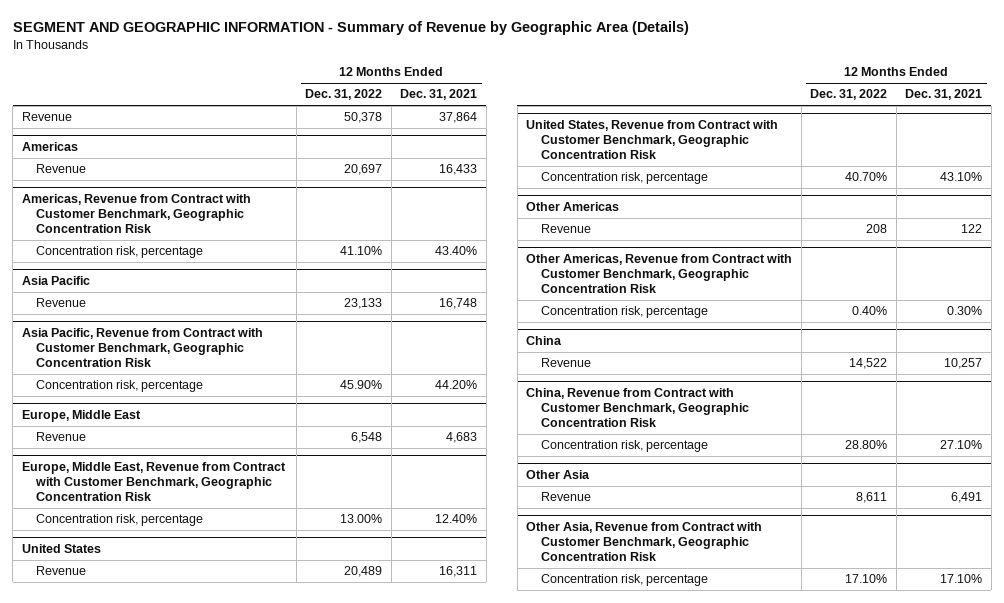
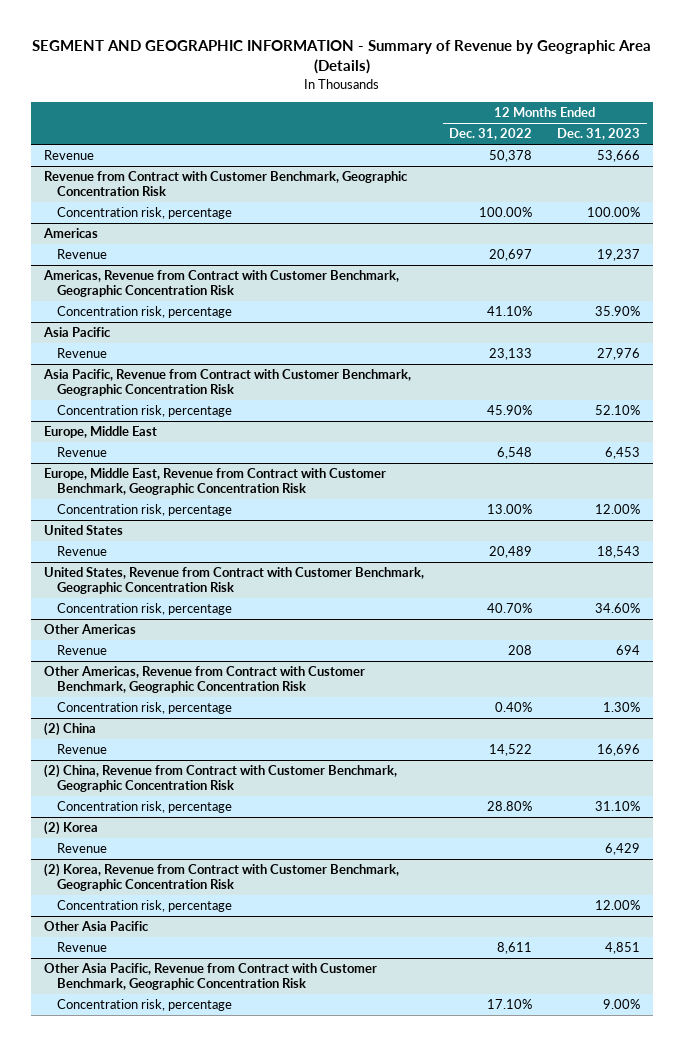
[400,89,478,101] Dec. 31, 2021 -> none
none -> [557,128,641,141] Dec. 31, 2023
none -> [43,171,408,197] Revenue from Contract with Customer Benchmark, Geographic Concentration Risk
none -> [56,207,232,220] Concentration risk, percentage
[526,335,563,345] China -> [43,722,96,737] (2) China
[526,387,749,428] China, Revenue from Contract with Customer Benchmark, Geographic Concentration Risk -> [43,764,397,793] (2) China, Revenue from Contract with Customer Benchmark, Geographic Concentration Risk
none -> [43,821,98,836] (2) Korea
none -> [56,843,107,854] Revenue
none -> [43,863,399,892] (2) Korea, Revenue from Contract with Customer Benchmark, Geographic Concentration Risk
none -> [56,900,232,913] Concentration risk, percentage
[526,469,591,479] Other Asia -> [43,921,149,932] Other Asia Pacific
[526,521,763,562] Other Asia, Revenue from Contract with Customer Benchmark, Geographic Concentration Risk -> [43,963,377,991] Other Asia Pacific, Revenue from Contract with Customer Benchmark, Geographic Concentration Risk

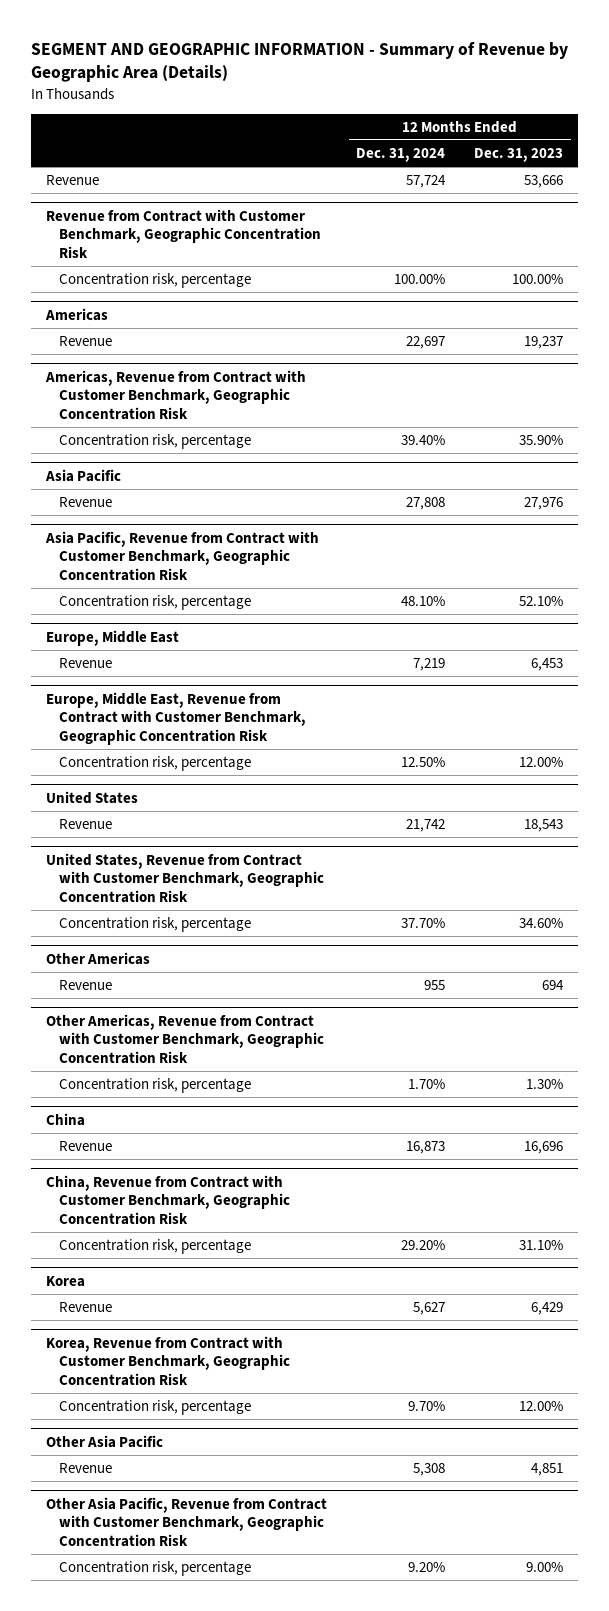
[448,128,532,141] Dec. 31, 2022 -> none
none -> [355,148,445,163] Dec. 31, 2024
[43,722,96,737] (2) China -> [45,1112,85,1126] China
[43,764,397,793] (2) China, Revenue from Contract with Customer Benchmark, Geographic Concentration Risk -> [45,1174,290,1226] China, Revenue from Contract with Customer Benchmark, Geographic Concentration Risk
[43,821,98,836] (2) Korea -> [45,1275,85,1287] Korea
[43,863,399,892] (2) Korea, Revenue from Contract with Customer Benchmark, Geographic Concentration Risk -> [45,1335,290,1387] Korea, Revenue from Contract with Customer Benchmark, Geographic Concentration Risk

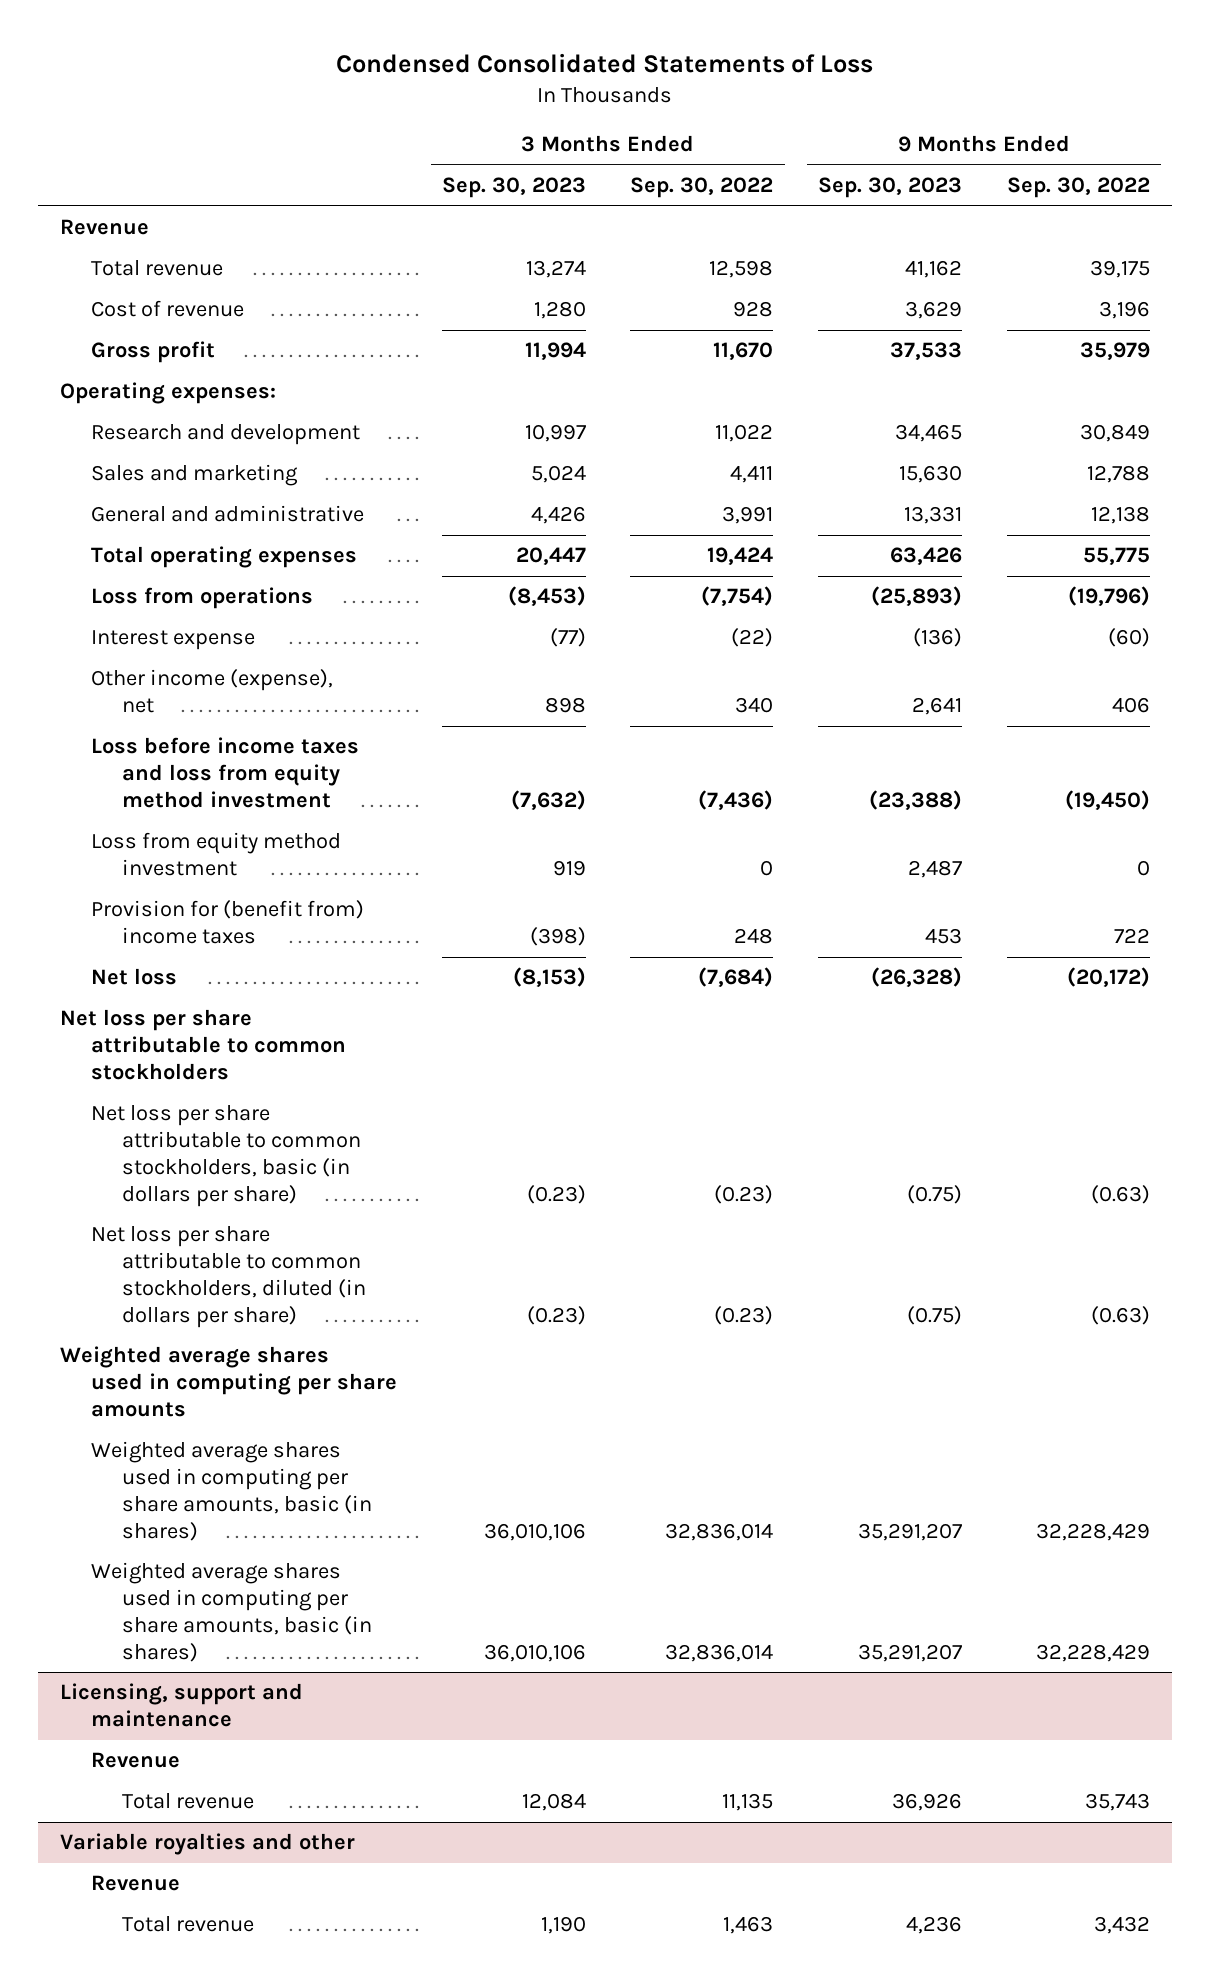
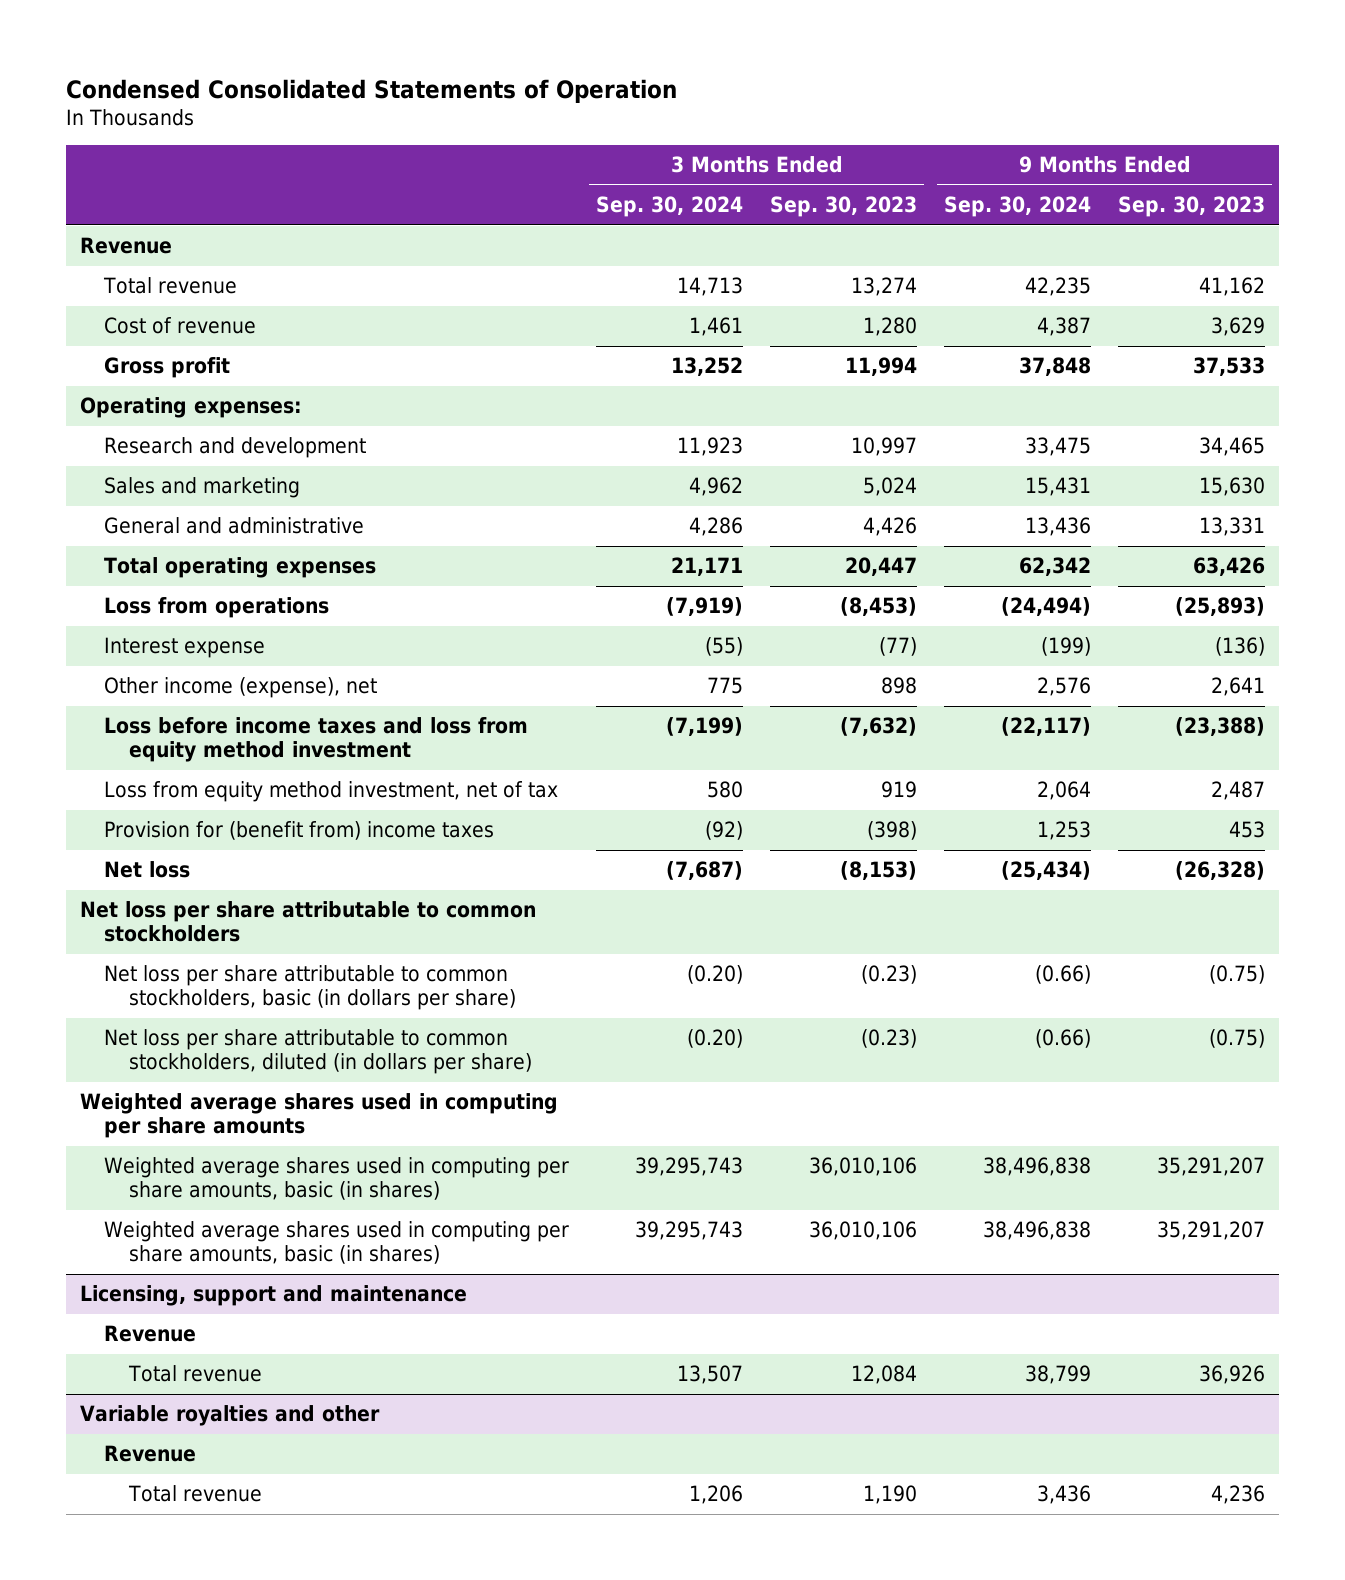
[336,53,874,74] Condensed Consolidated Statements of Loss -> [66,78,678,103] Condensed Consolidated Statements of Operation
[630,177,774,199] Sep. 30, 2022 -> none
[1006,177,1150,199] Sep. 30, 2022 -> none
none -> [596,196,744,218] Sep. 30, 2024
none -> [944,196,1092,218] Sep. 30, 2024
[91,832,342,877] Loss from equity method investment -> [104,781,559,803] Loss from equity method investment, net of tax

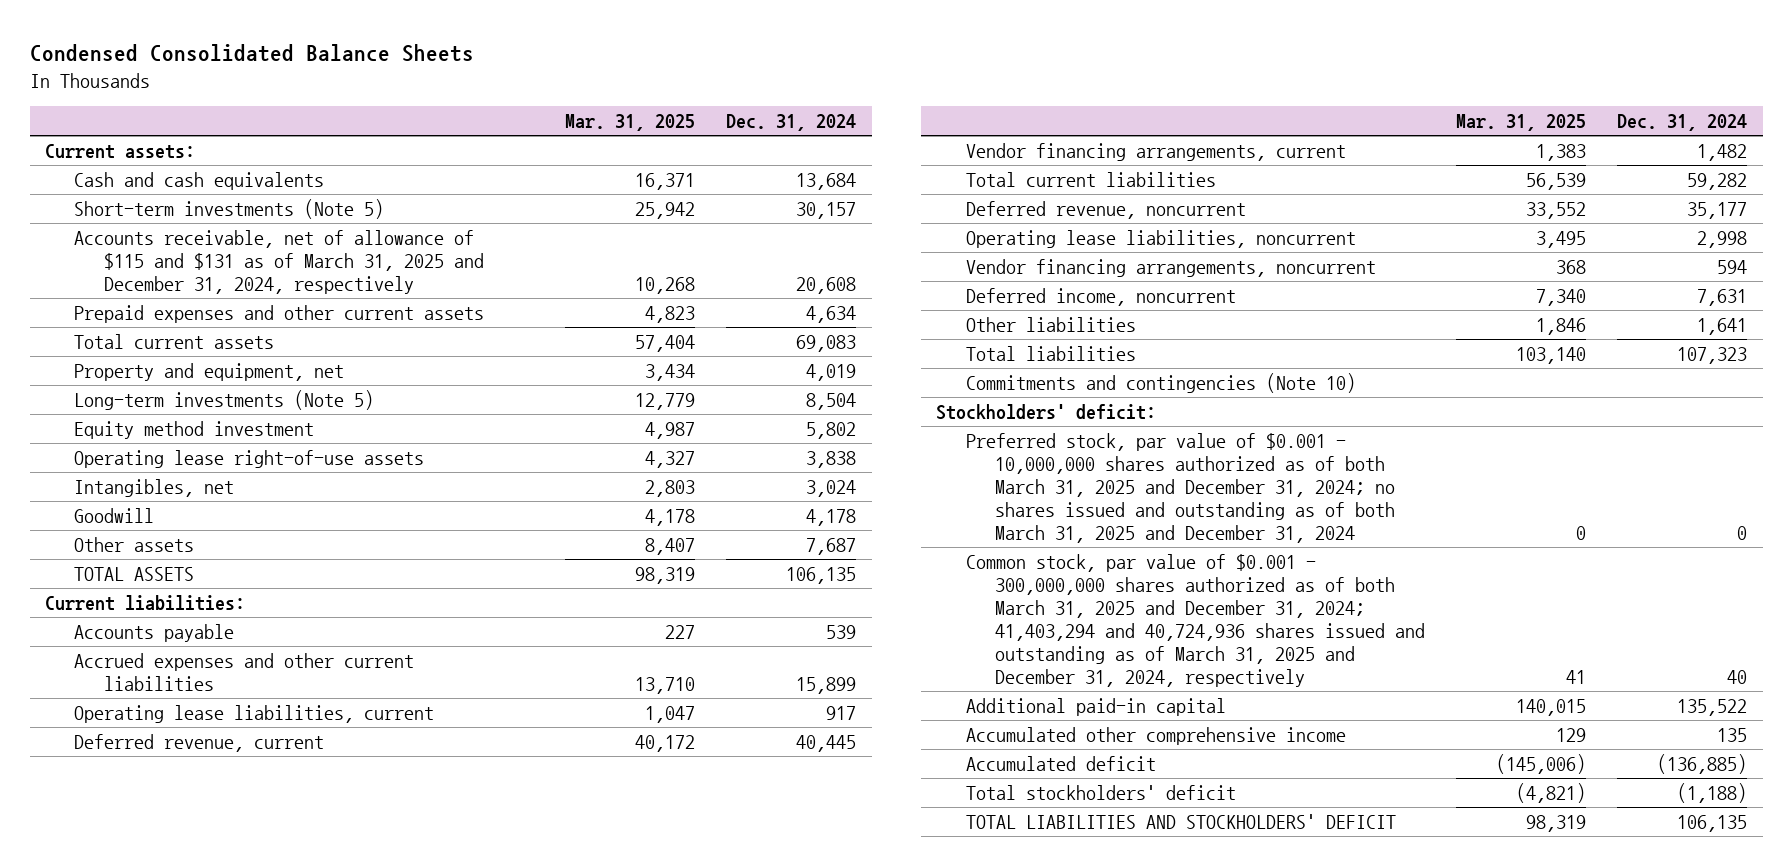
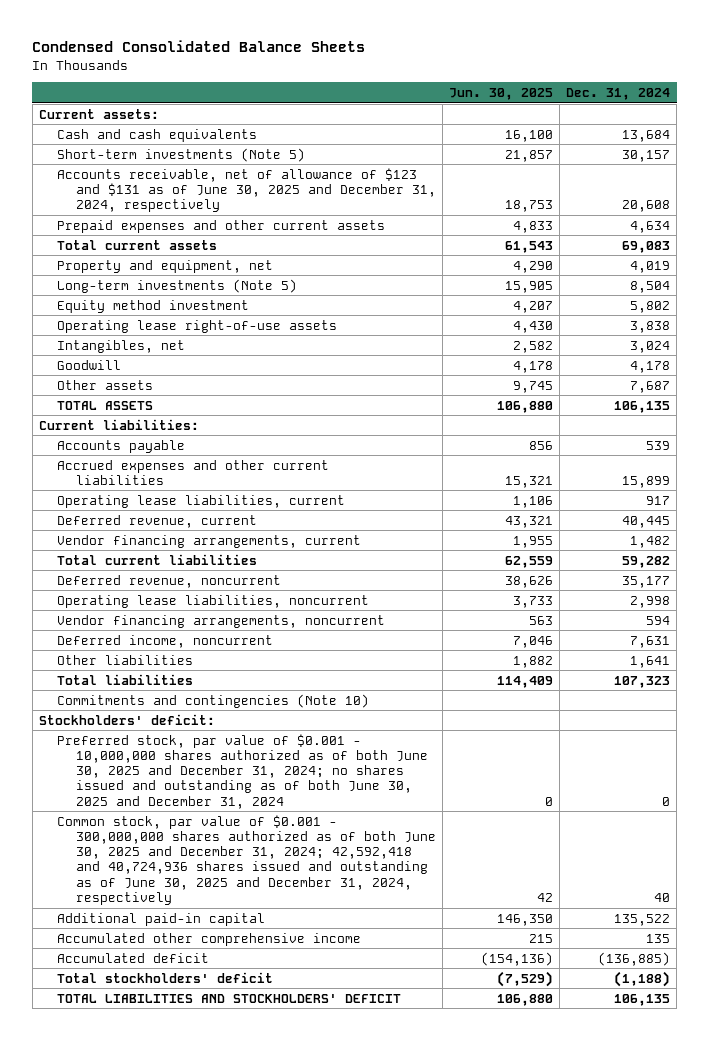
[564,114,695,132] Mar. 31, 2025 -> none
none -> [449,88,554,101] Jun. 30, 2025
[74,229,484,294] Accounts receivable, net of allowance of $115 and $131 as of March 31, 2025 and December 31, 2024, respectively -> [57,167,437,213] Accounts receivable, net of allowance of $123 and $131 as of June 30, 2025 and December 31, 2024, respectively
[965,432,1396,543] Preferred stock, par value of $0.001 - 10,000,000 shares authorized as of both March 31, 2025 and December 31, 2024; no shares issued and outstanding as of both March 31, 2025 and December 31, 2024 -> [57,733,429,809] Preferred stock, par value of $0.001 - 10,000,000 shares authorized as of both June 30, 2025 and December 31, 2024; no shares issued and outstanding as of both June 30, 2025 and December 31, 2024
[965,553,1426,687] Common stock, par value of $0.001 - 300,000,000 shares authorized as of both March 31, 2025 and December 31, 2024; 41,403,294 and 40,724,936 shares issued and outstanding as of March 31, 2025 and December 31, 2024, respectively -> [57,814,437,906] Common stock, par value of $0.001 - 300,000,000 shares authorized as of both June 30, 2025 and December 31, 2024; 42,592,418 and 40,724,936 shares issued and outstanding as of June 30, 2025 and December 31, 2024, respectively

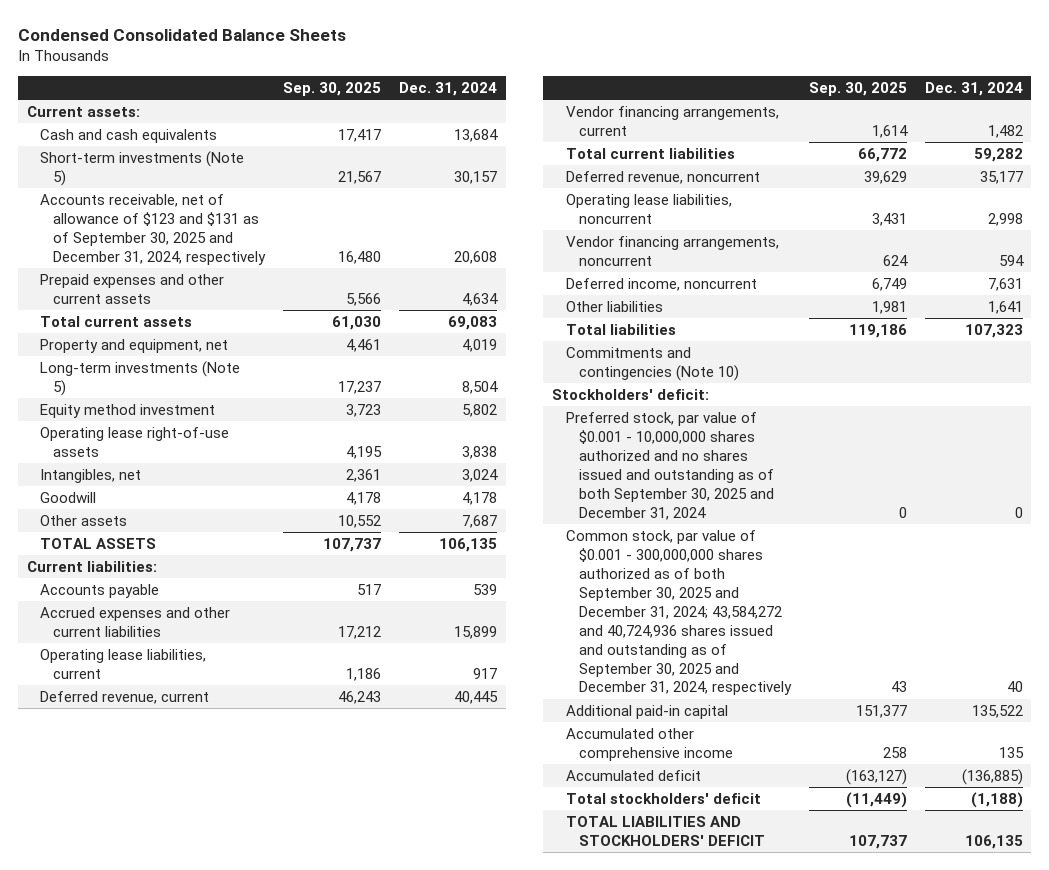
[449,88,554,101] Jun. 30, 2025 -> none
none -> [283,82,382,97] Sep. 30, 2025
[57,167,437,213] Accounts receivable, net of allowance of $123 and $131 as of June 30, 2025 and December 31, 2024, respectively -> [40,193,267,265] Accounts receivable, net of allowance of $123 and $131 as of September 30, 2025 and December 31, 2024, respectively
[57,733,429,809] Preferred stock, par value of $0.001 - 10,000,000 shares authorized as of both June 30, 2025 and December 31, 2024; no shares issued and outstanding as of both June 30, 2025 and December 31, 2024 -> [565,411,774,520] Preferred stock, par value of $0.001 - 10,000,000 shares authorized and no shares issued and outstanding as of both September 30, 2025 and December 31, 2024
[57,814,437,906] Common stock, par value of $0.001 - 300,000,000 shares authorized as of both June 30, 2025 and December 31, 2024; 42,592,418 and 40,724,936 shares issued and outstanding as of June 30, 2025 and December 31, 2024, respectively -> [565,529,792,696] Common stock, par value of $0.001 - 300,000,000 shares authorized as of both September 30, 2025 and December 31, 2024; 43,584,272 and 40,724,936 shares issued and outstanding as of September 30, 2025 and December 31, 2024, respectively

